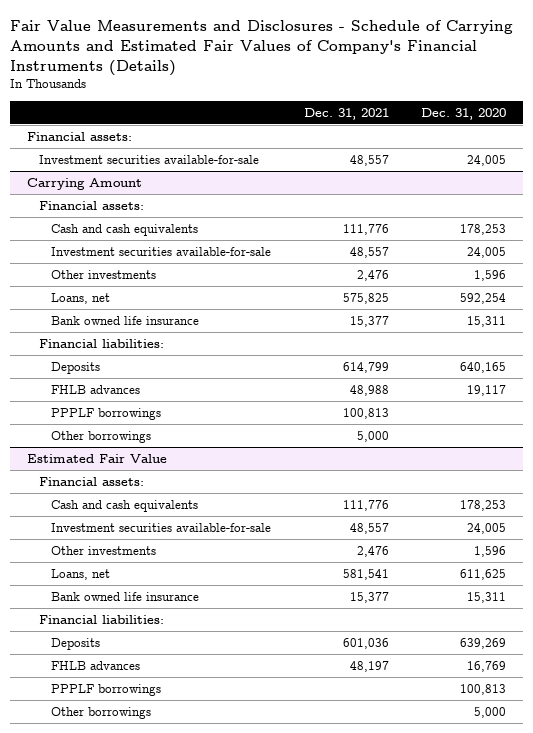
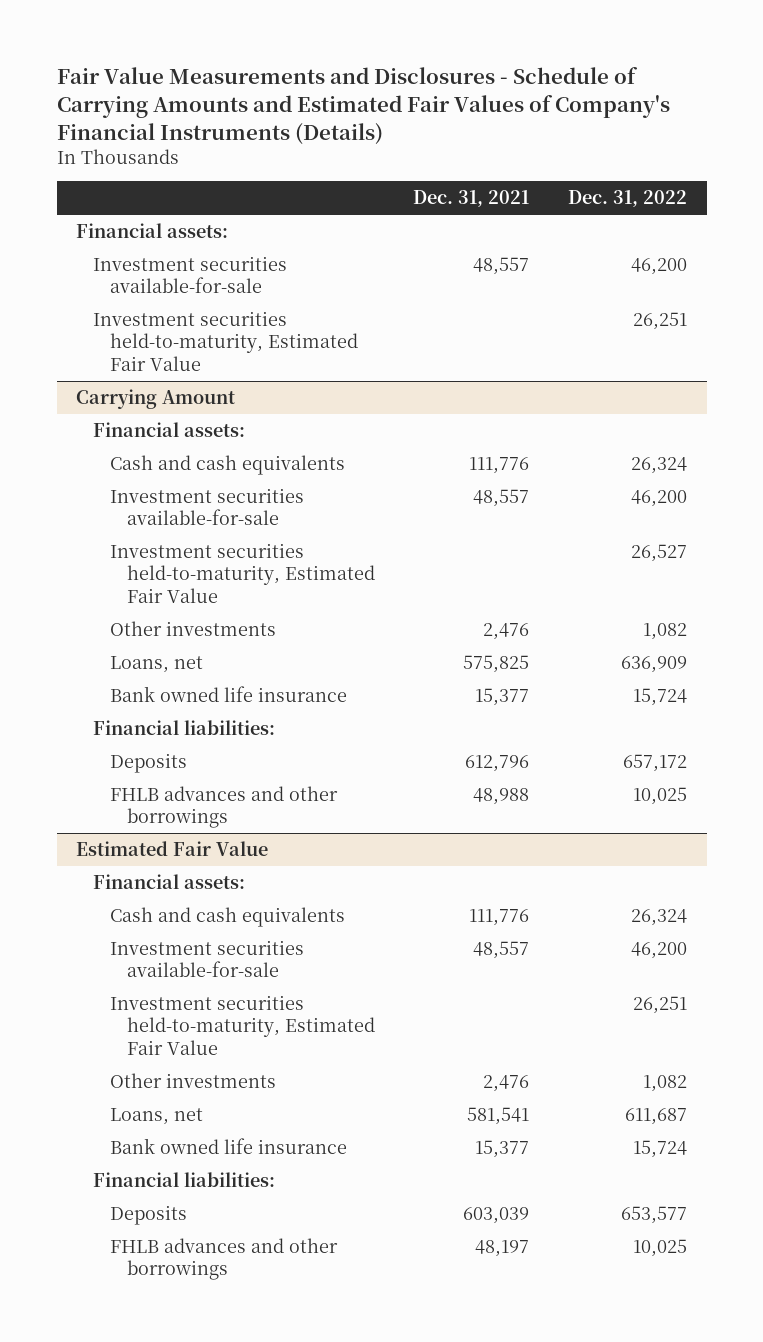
[421,108,507,121] Dec. 31, 2020 -> none
none -> [568,190,688,208] Dec. 31, 2022
none -> [93,311,358,371] Investment securities held-to-maturity, Estimated Fair Value
none -> [109,543,375,603] Investment securities held-to-maturity, Estimated Fair Value
[50,407,161,420] PPPLF borrowings -> none
[50,430,151,443] Other borrowings -> none
[342,361,389,373] 614,799 -> [465,755,530,773] 612,796
[50,384,140,394] FHLB advances -> [109,786,338,829] FHLB advances and other borrowings
none -> [109,995,375,1055] Investment securities held-to-maturity, Estimated Fair Value
[50,683,161,696] PPPLF borrowings -> none
[50,706,151,719] Other borrowings -> none
[342,637,389,649] 601,036 -> [463,1207,530,1225] 603,039
[50,660,140,670] FHLB advances -> [109,1238,338,1281] FHLB advances and other borrowings

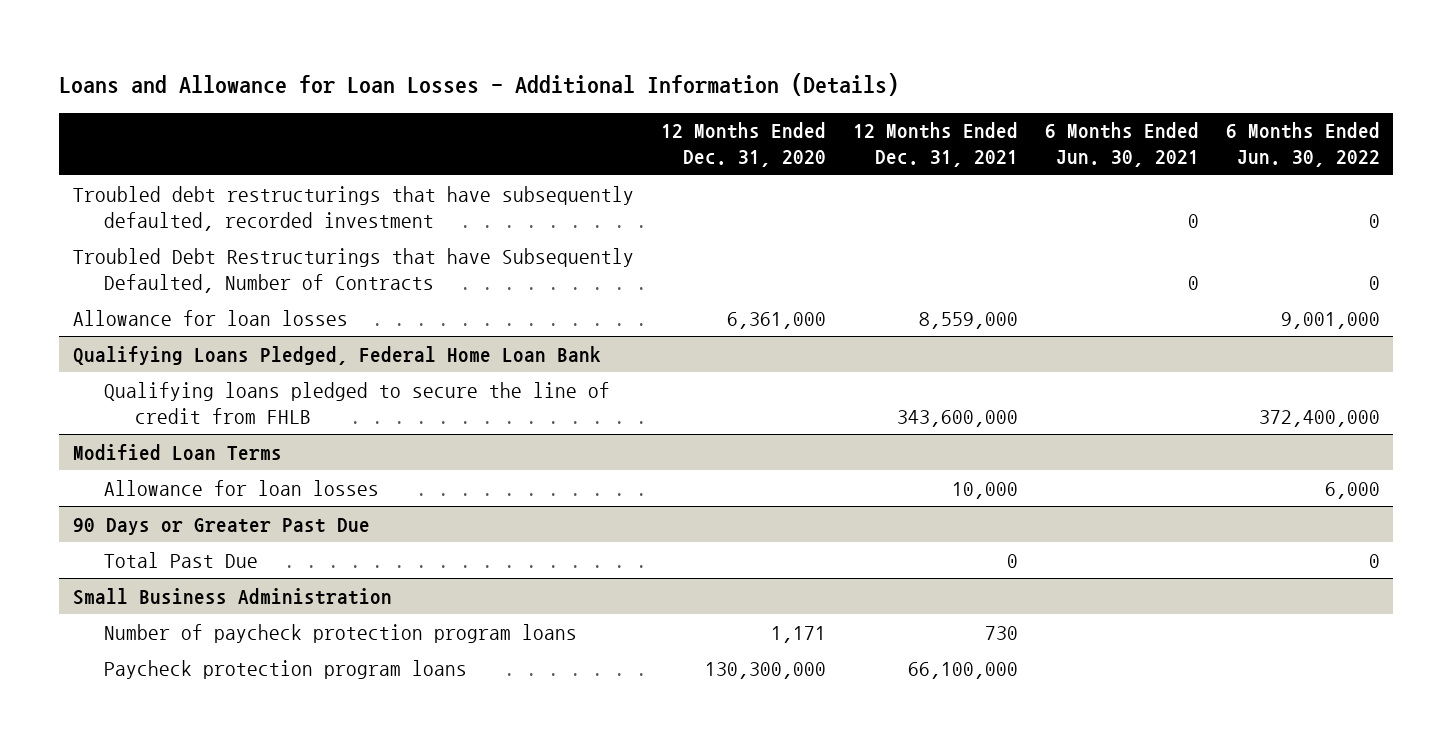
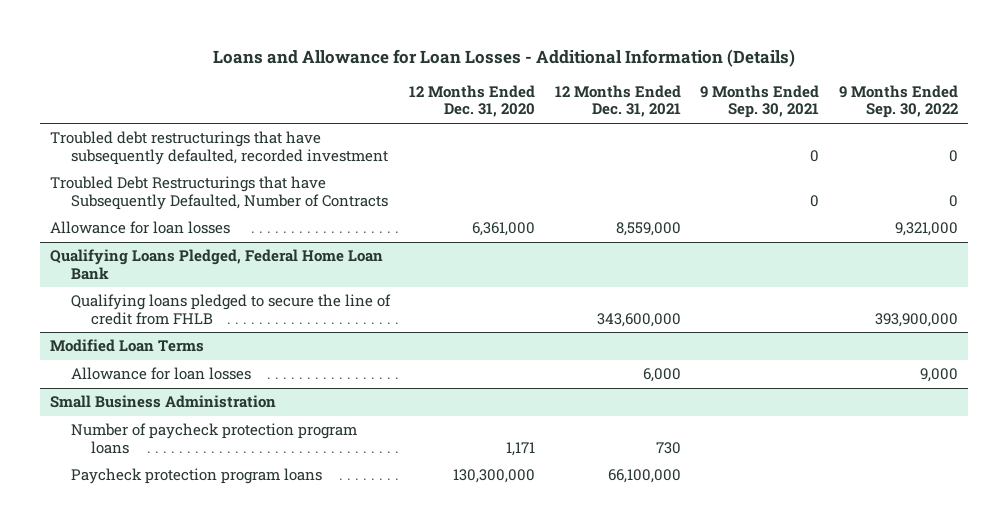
[1044,122,1199,168] 6 Months Ended Jun. 30, 2021 -> none
[1225,122,1380,168] 6 Months Ended Jun. 30, 2022 -> none
none -> [700,85,820,119] 9 Months Ended Sep. 30, 2021
none -> [838,85,958,119] 9 Months Ended Sep. 30, 2022
[72,517,370,535] 90 Days or Greater Past Due -> none
[103,551,258,568] Total Past Due -> none
[951,481,1018,499] 10,000 -> [642,368,681,383] 6,000

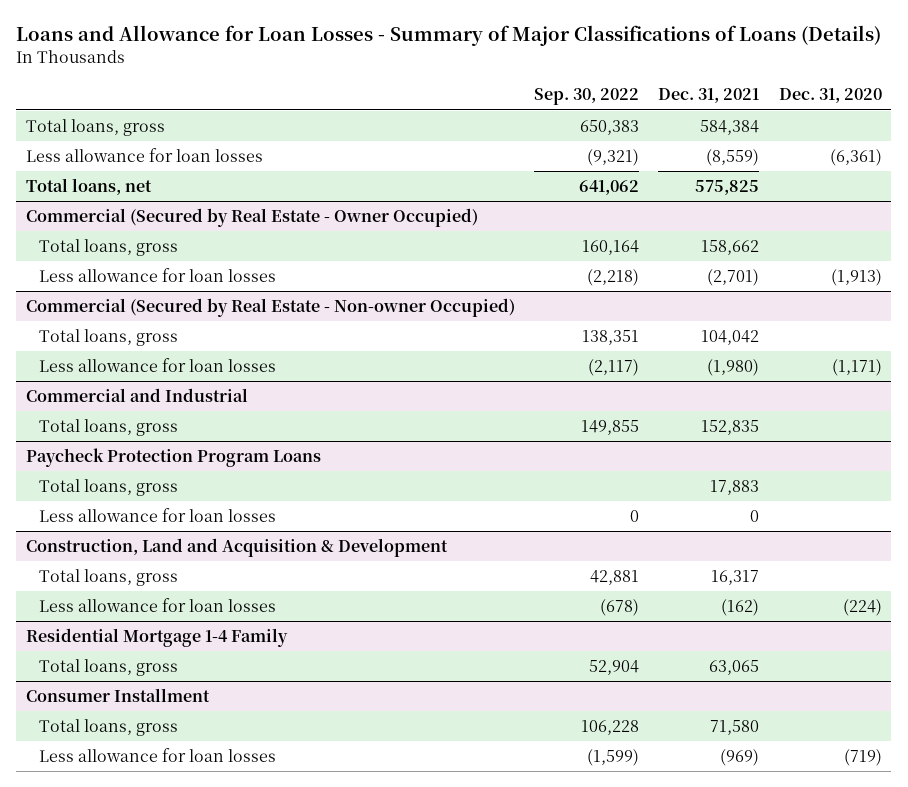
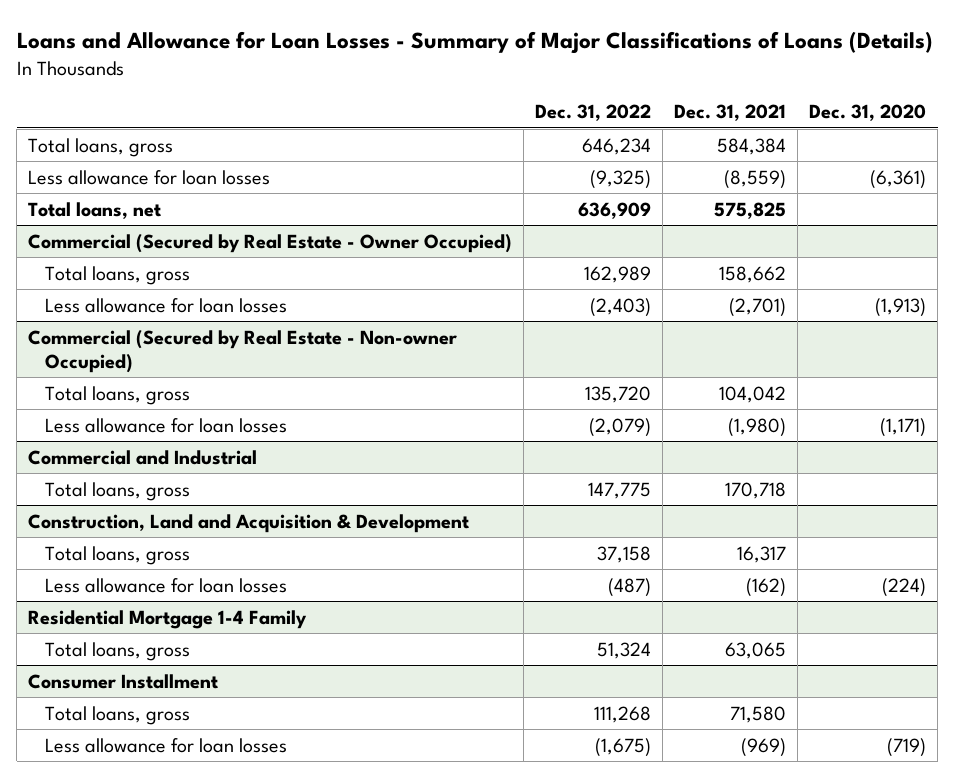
[534,88,640,106] Sep. 30, 2022 -> none
none -> [535,104,652,122] Dec. 31, 2022
[25,448,321,468] Paycheck Protection Program Loans -> none
[38,479,178,497] Total loans, gross -> none
[38,508,276,523] Less allowance for loan losses -> none
[701,420,760,436] 152,835 -> [725,481,787,499] 170,718

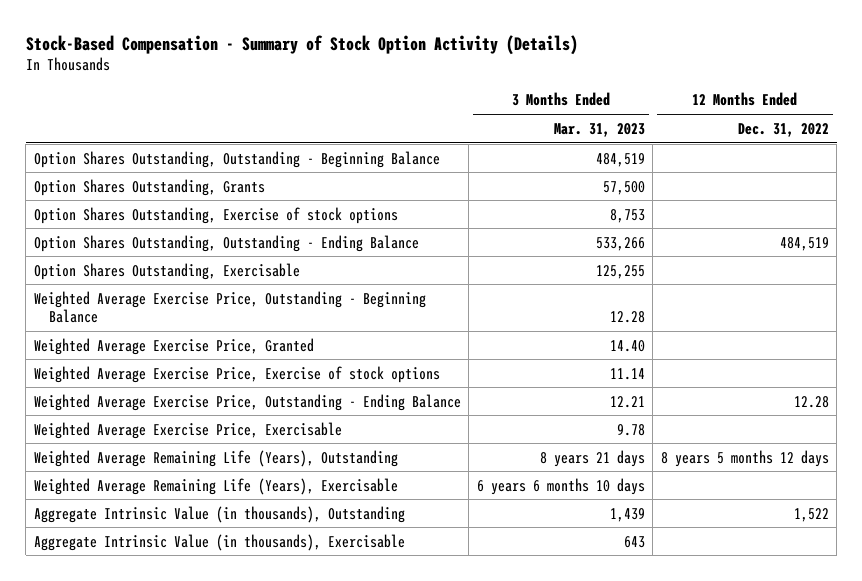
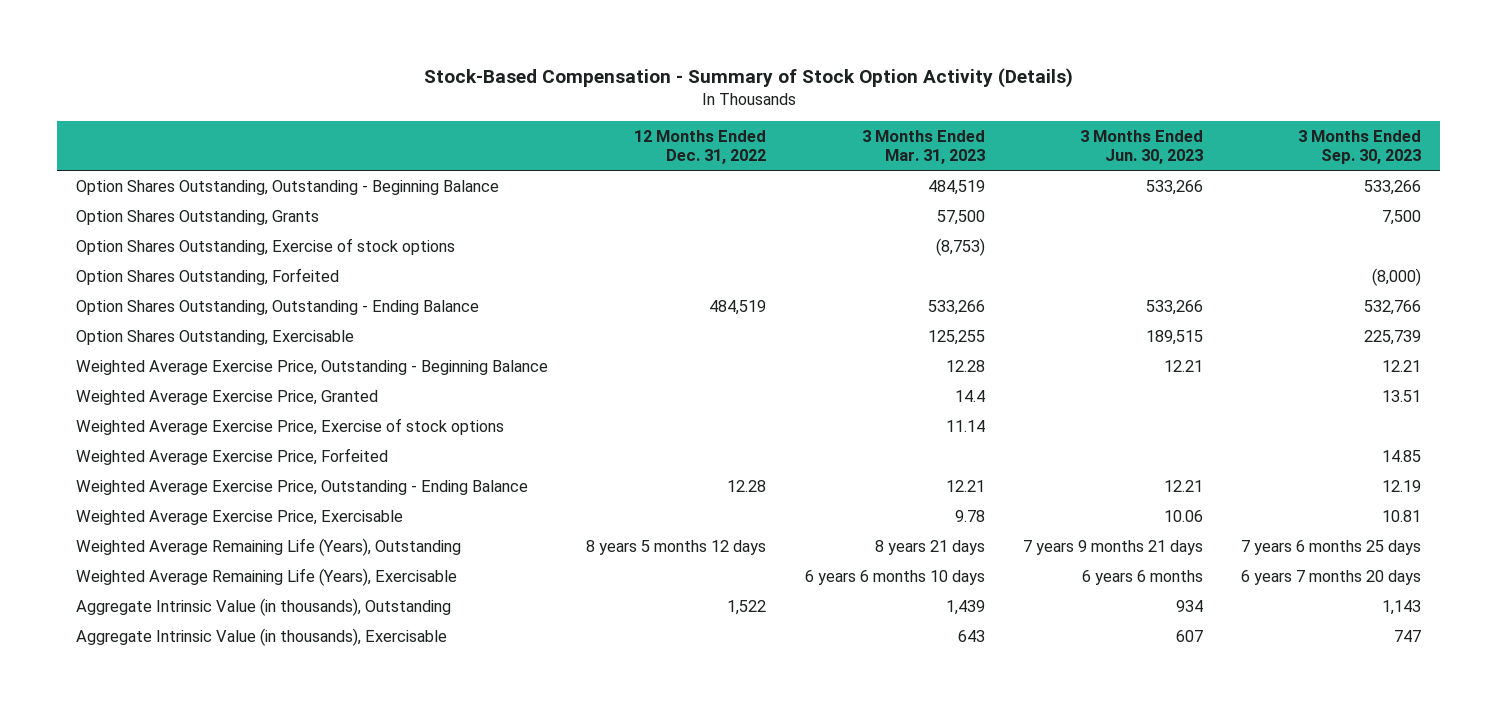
none -> [1079,130,1203,165] 3 Months Ended Jun. 30, 2023
none -> [1297,130,1421,165] 3 Months Ended Sep. 30, 2023
[609,208,645,223] 8,753 -> [935,237,985,256] (8,753)
none -> [76,267,340,285] Option Shares Outstanding, Forfeited
[609,339,645,352] 14.40 -> [954,389,985,402] 14.4
none -> [76,447,389,465] Weighted Average Exercise Price, Forfeited

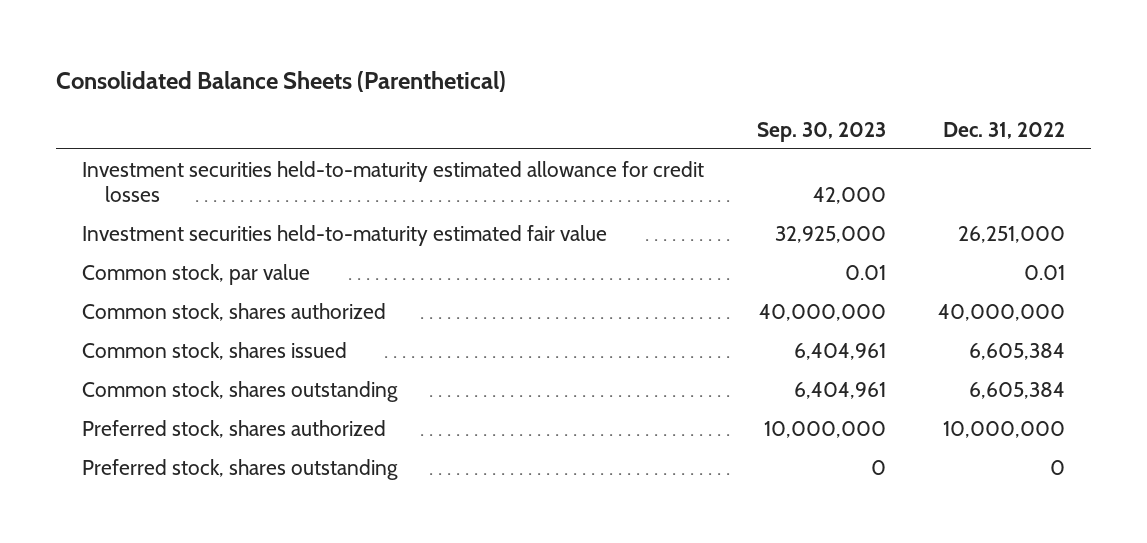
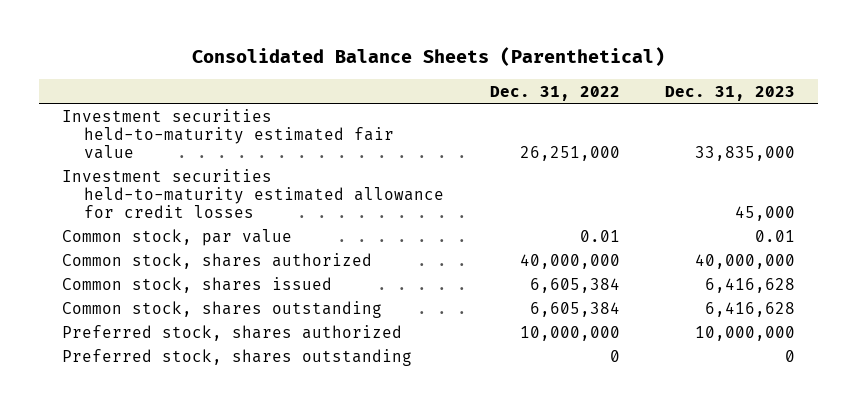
[756,121,886,142] Sep. 30, 2023 -> none
none -> [665,85,796,101] Dec. 31, 2023
[82,160,705,203] Investment securities held-to-maturity estimated allowance for credit losses -> [62,168,444,218] Investment securities held-to-maturity estimated allowance for credit losses

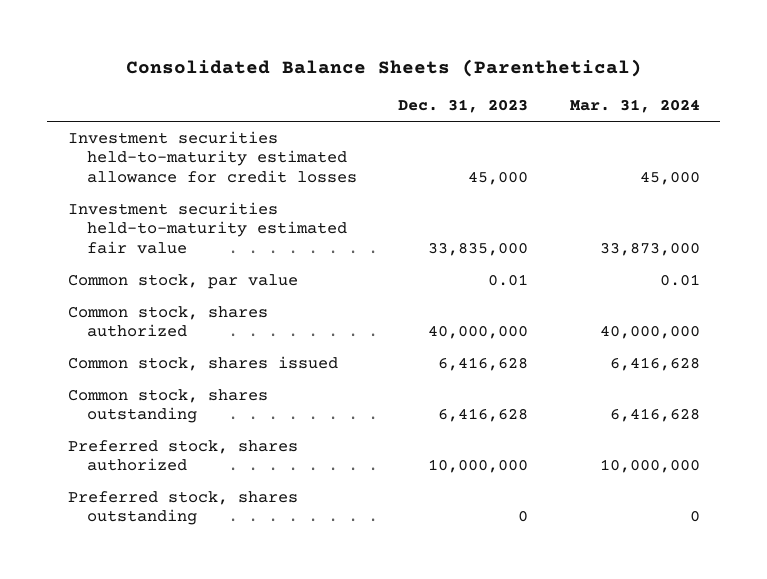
[489,85,620,101] Dec. 31, 2022 -> none
none -> [569,99,700,114] Mar. 31, 2024
[62,108,394,159] Investment securities held-to-maturity estimated fair value -> [67,201,347,254] Investment securities held-to-maturity estimated fair value

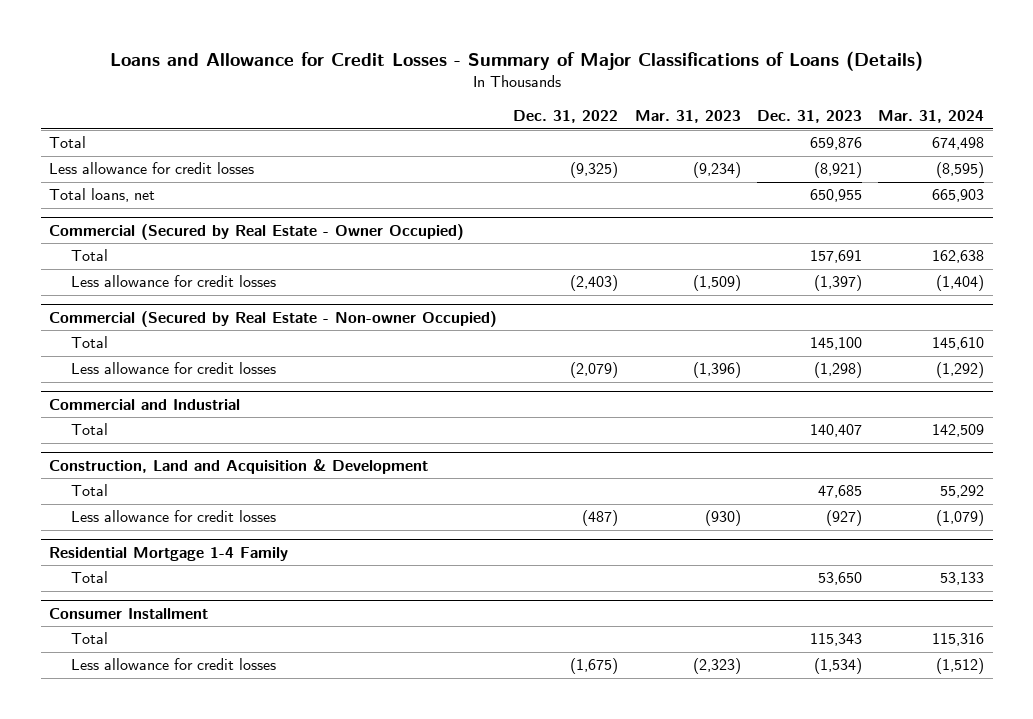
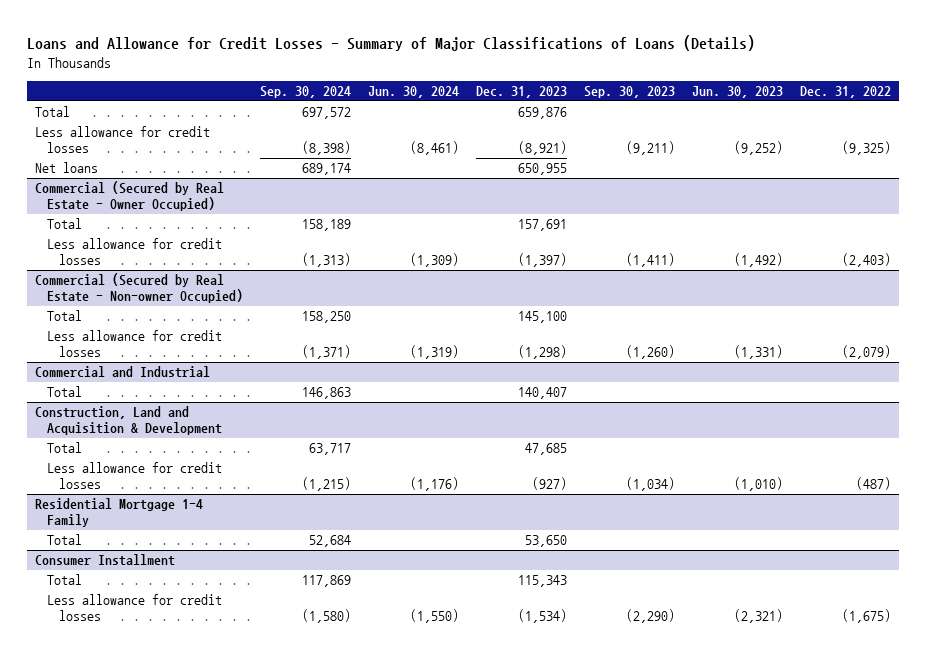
[634,110,741,124] Mar. 31, 2023 -> none
[878,110,985,124] Mar. 31, 2024 -> none
none -> [260,86,352,99] Sep. 30, 2024
none -> [368,86,460,99] Jun. 30, 2024
none -> [583,86,675,99] Sep. 30, 2023
none -> [691,86,783,99] Jun. 30, 2023
[48,188,155,203] Total loans, net -> [35,162,99,174] Net loans

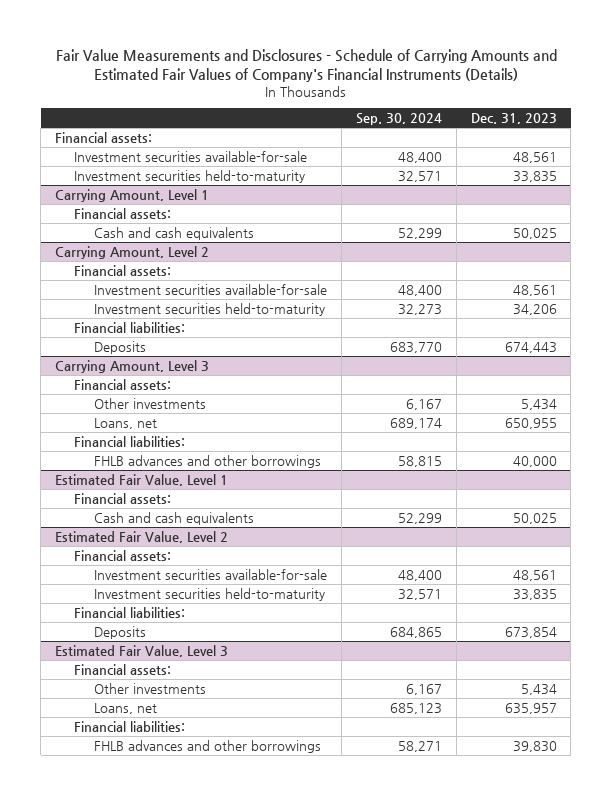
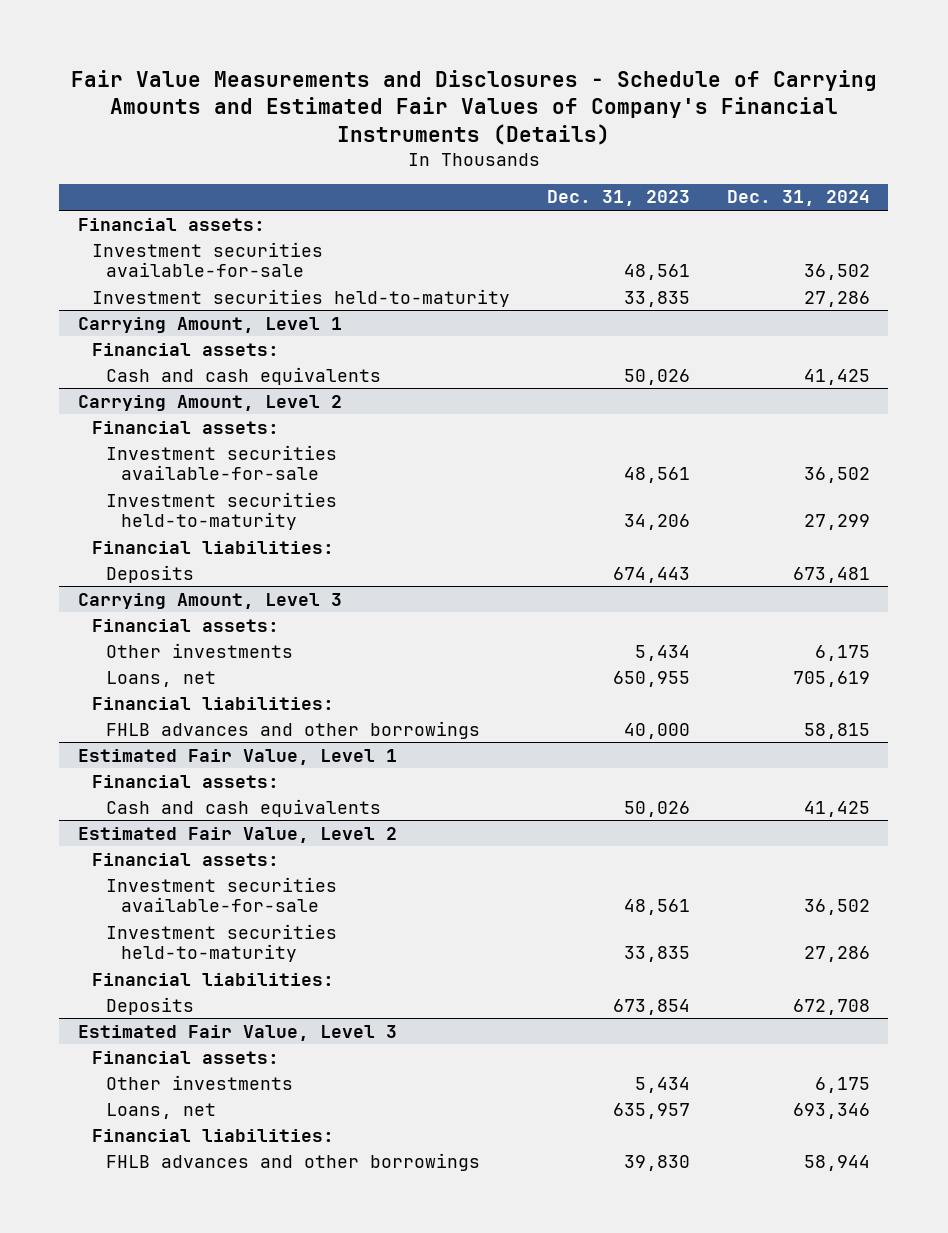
[355,112,442,125] Sep. 30, 2024 -> none
none -> [726,190,870,207] Dec. 31, 2024
[512,228,557,240] 50,025 -> [623,368,690,385] 50,026
[512,513,557,525] 50,025 -> [623,800,690,817] 50,026

